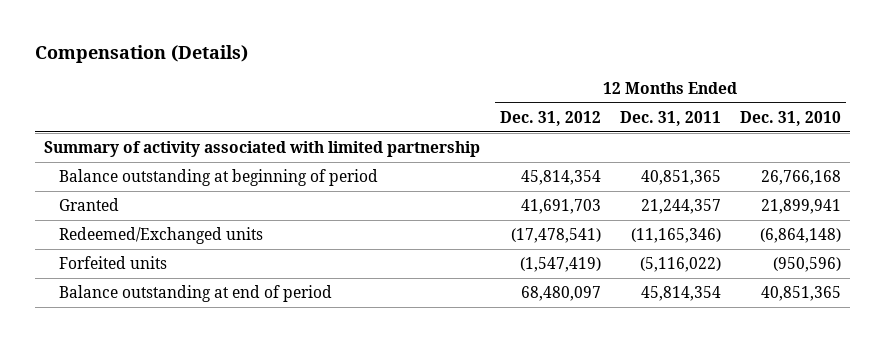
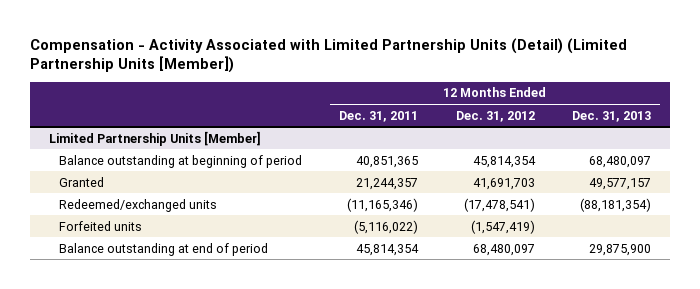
[34,44,248,63] Compensation (Details) -> [30,37,628,74] Compensation - Activity Associated with Limited Partnership Units (Detail) (Limited Partnership Units [Member])
[739,110,841,126] Dec. 31, 2010 -> none
none -> [572,110,652,122] Dec. 31, 2013
[44,140,481,157] Summary of activity associated with limited partnership -> none
none -> [48,130,261,146] Limited Partnership Units [Member]
[59,226,264,244] Redeemed/Exchanged units -> [59,198,218,212] Redeemed/exchanged units

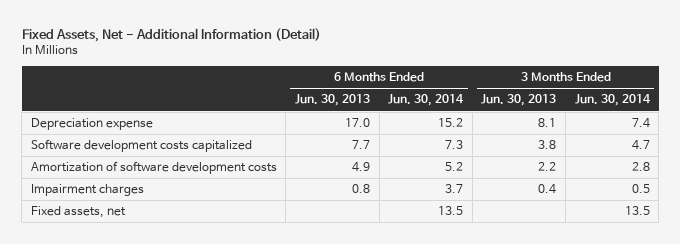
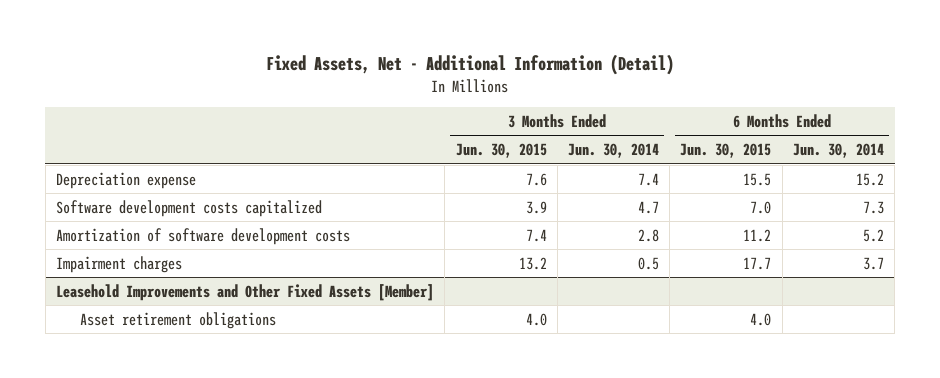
[294,94,370,107] Jun. 30, 2013 -> none
[481,94,557,107] Jun. 30, 2013 -> none
none -> [455,143,547,159] Jun. 30, 2015
none -> [680,143,772,159] Jun. 30, 2015
[30,206,126,219] Fixed assets, net -> none
none -> [56,283,435,301] Leasehold Improvements and Other Fixed Assets [Member]
none -> [79,311,276,329] Asset retirement obligations

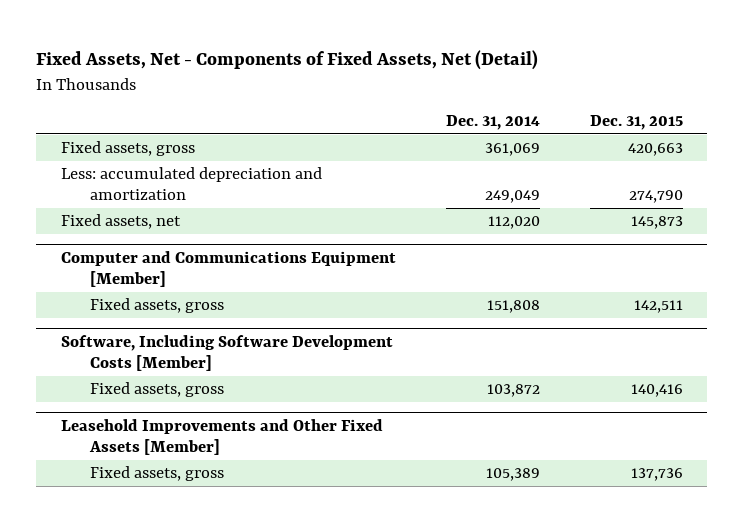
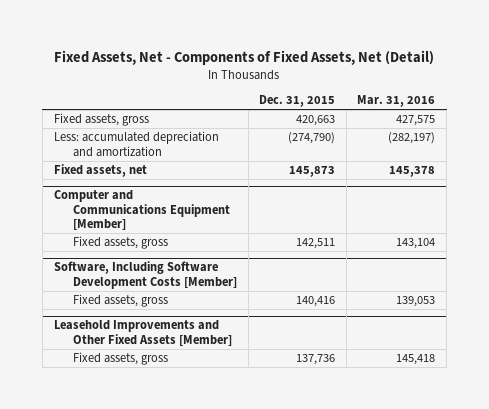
[445,115,540,131] Dec. 31, 2014 -> none
none -> [357,95,436,108] Mar. 31, 2016
[628,190,683,204] 274,790 -> [288,132,336,145] (274,790)

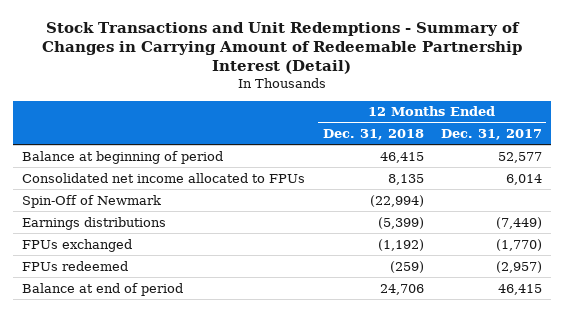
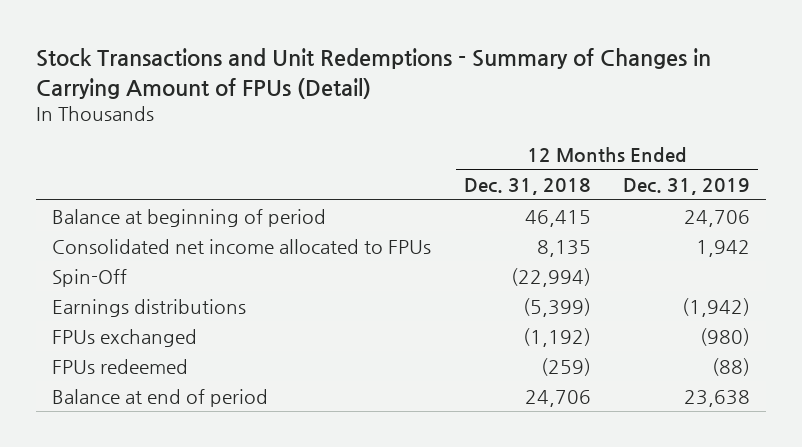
[42,21,523,75] Stock Transactions and Unit Redemptions - Summary of Changes in Carrying Amount of Redeemable Partnership Interest (Detail) -> [36,48,712,99] Stock Transactions and Unit Redemptions - Summary of Changes in Carrying Amount of FPUs (Detail)
[440,128,542,140] Dec. 31, 2017 -> none
none -> [622,178,750,196] Dec. 31, 2019
[22,194,162,208] Spin-Off of Newmark -> [52,268,128,287] Spin-Off

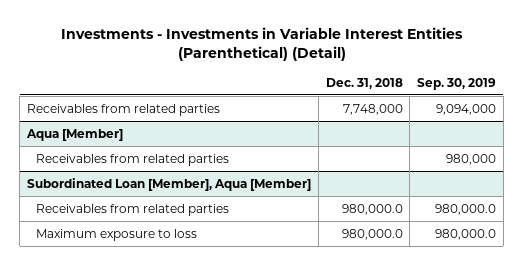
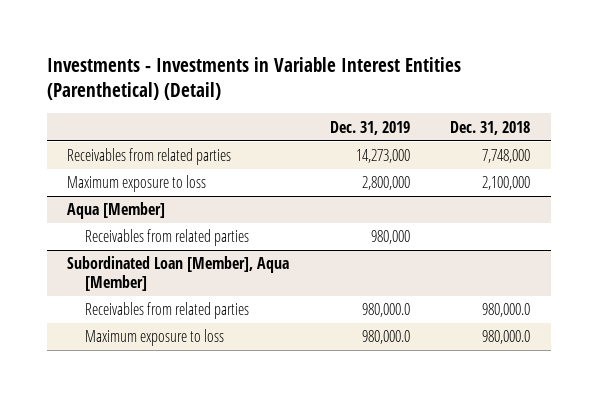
[417,77,497,90] Sep. 30, 2019 -> none
none -> [329,120,410,135] Dec. 31, 2019
none -> [67,175,207,193] Maximum exposure to loss

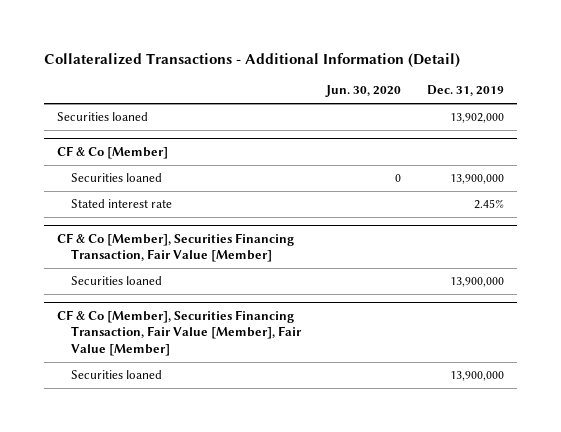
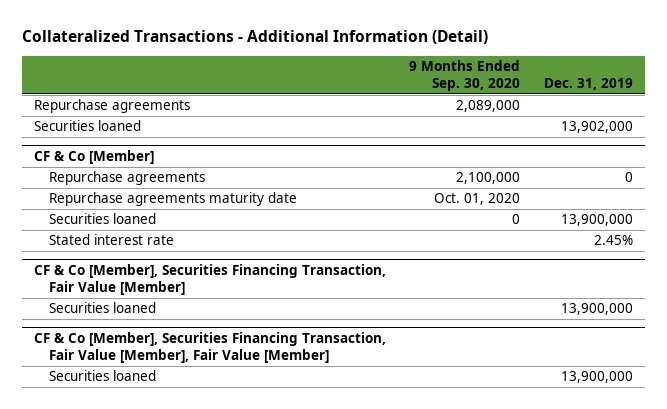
[325,85,402,98] Jun. 30, 2020 -> none
none -> [409,60,521,91] 9 Months Ended Sep. 30, 2020
none -> [33,99,190,114] Repurchase agreements
none -> [49,171,206,186] Repurchase agreements
none -> [49,192,298,207] Repurchase agreements maturity date

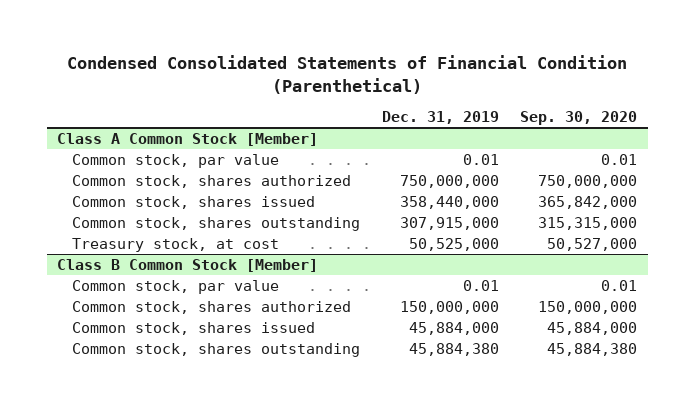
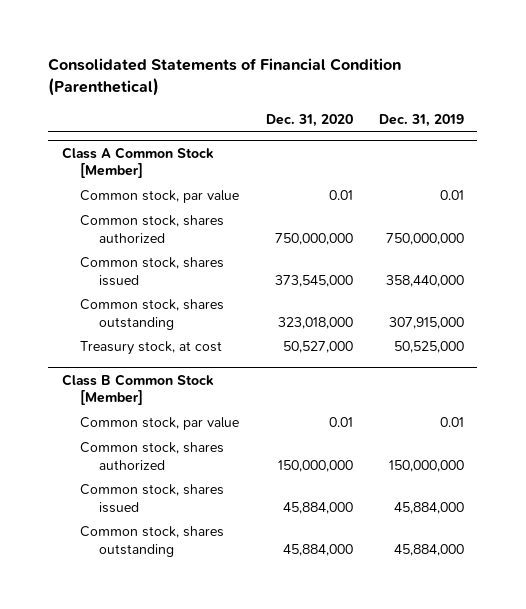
[67,55,628,94] Condensed Consolidated Statements of Financial Condition (Parenthetical) -> [48,58,402,97] Consolidated Statements of Financial Condition (Parenthetical)
[520,110,638,125] Sep. 30, 2020 -> none
none -> [265,113,353,127] Dec. 31, 2020
[408,342,499,356] 45,884,380 -> [393,543,464,556] 45,884,000

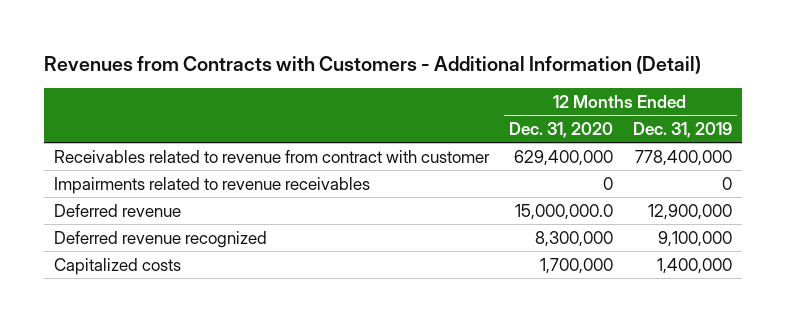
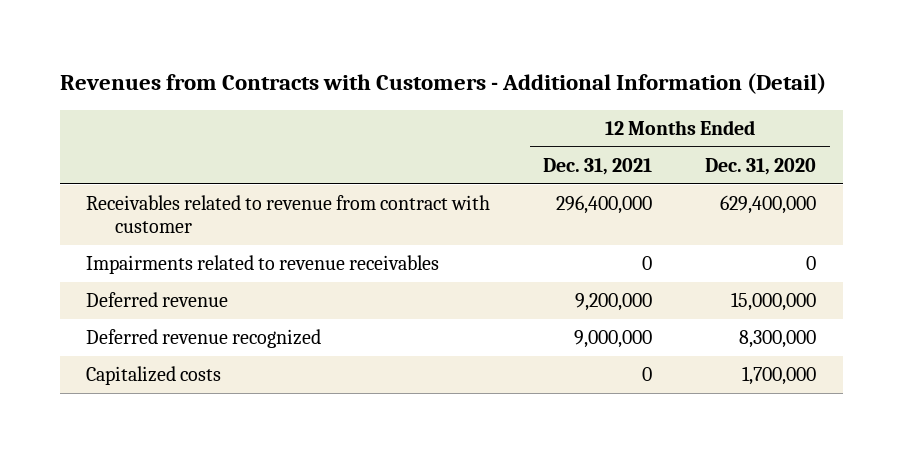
[632,121,732,138] Dec. 31, 2019 -> none
none -> [543,158,653,176] Dec. 31, 2021
[514,203,613,220] 15,000,000.0 -> [731,292,817,312] 15,000,000

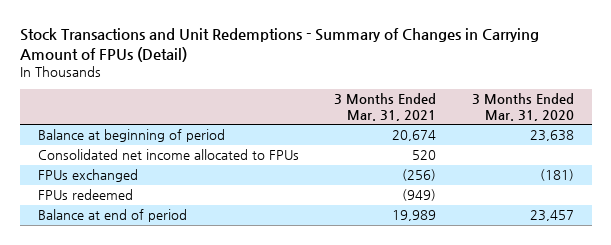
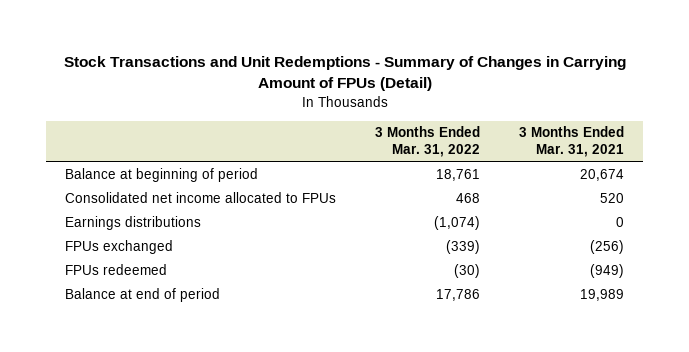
[471,92,574,121] 3 Months Ended Mar. 31, 2020 -> none
none -> [375,126,481,157] 3 Months Ended Mar. 31, 2022
none -> [65,215,202,230] Earnings distributions

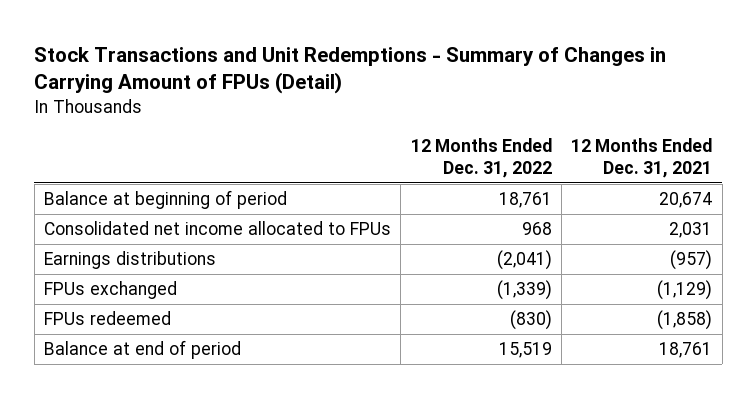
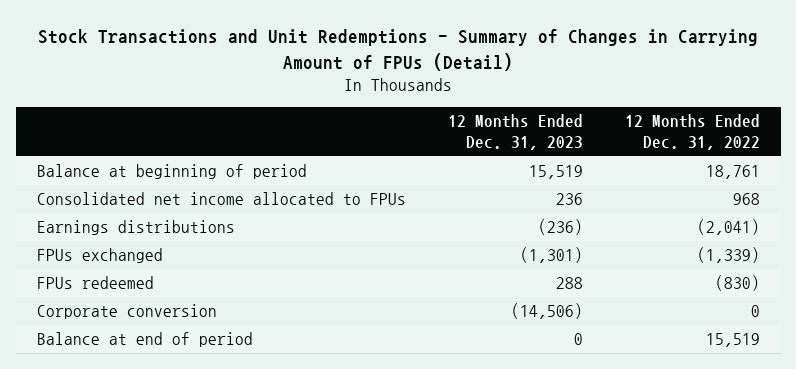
[571,138,713,178] 12 Months Ended Dec. 31, 2021 -> none
none -> [447,114,583,151] 12 Months Ended Dec. 31, 2023
none -> [36,304,217,320] Corporate conversion

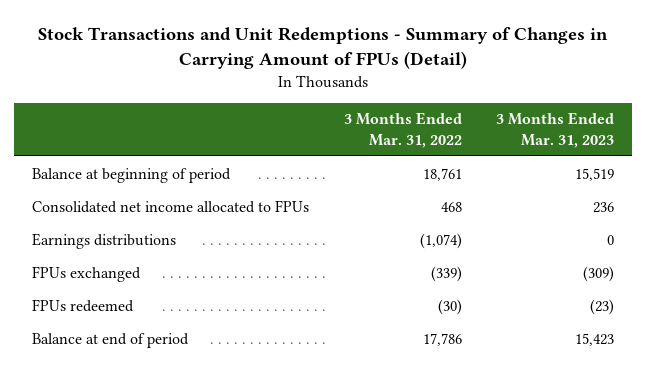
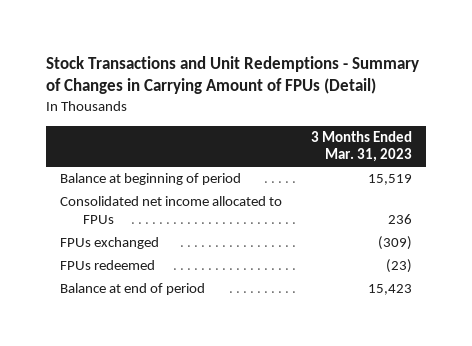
[343,112,462,148] 3 Months Ended Mar. 31, 2022 -> none
[31,232,176,249] Earnings distributions -> none

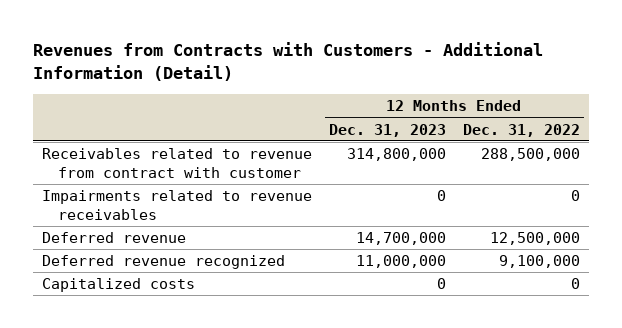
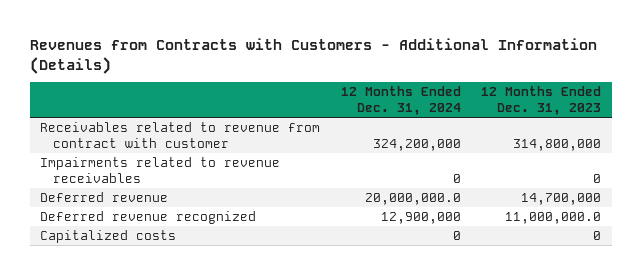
[33,42,544,82] Revenues from Contracts with Customers - Additional Information (Detail) -> [30,37,598,74] Revenues from Contracts with Customers - Additional Information (Details)
[463,123,581,137] Dec. 31, 2022 -> none
none -> [340,86,461,115] 12 Months Ended Dec. 31, 2024
[355,255,446,269] 11,000,000 -> [505,212,602,225] 11,000,000.0

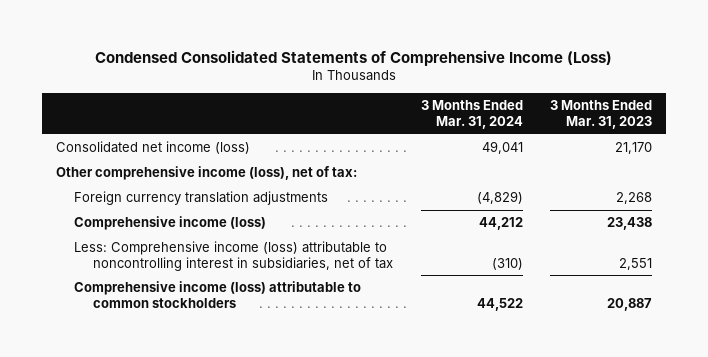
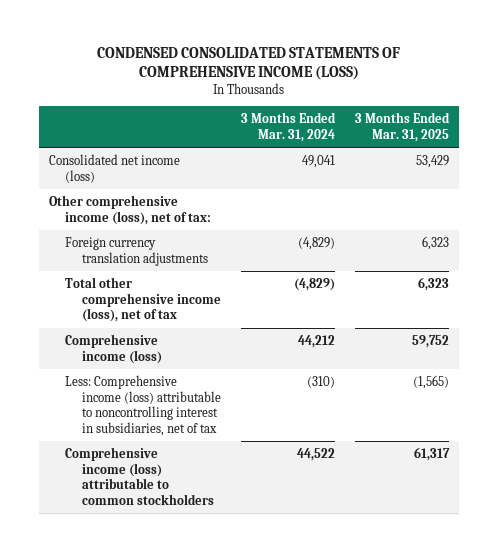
[94,49,612,66] Condensed Consolidated Statements of Comprehensive Income (Loss) -> [96,46,400,81] CONDENSED CONSOLIDATED STATEMENTS OF COMPREHENSIVE INCOME (LOSS)
[549,100,652,130] 3 Months Ended Mar. 31, 2023 -> none
none -> [355,112,451,142] 3 Months Ended Mar. 31, 2025
none -> [65,276,221,323] Total other comprehensive income (loss), net of tax

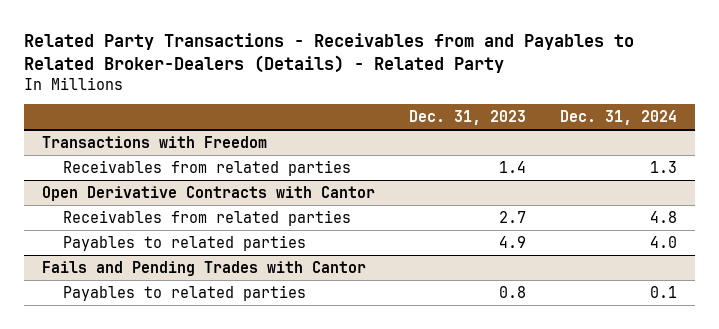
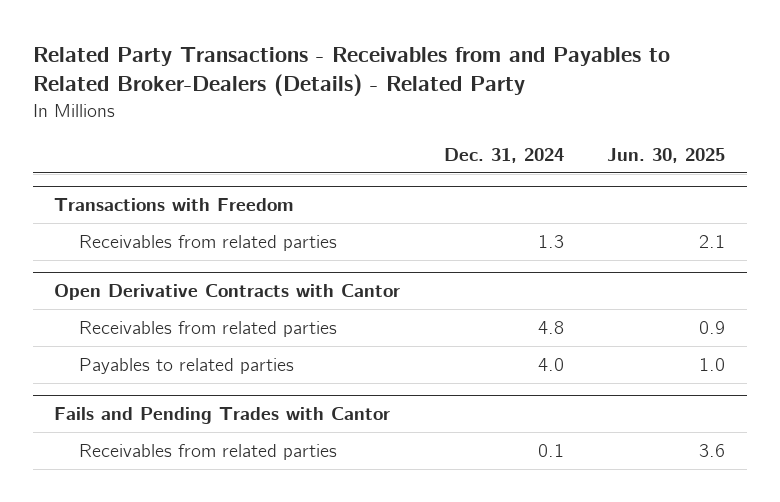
[409,110,527,126] Dec. 31, 2023 -> none
none -> [607,147,726,163] Jun. 30, 2025
[62,284,306,301] Payables to related parties -> none
none -> [79,444,338,461] Receivables from related parties

